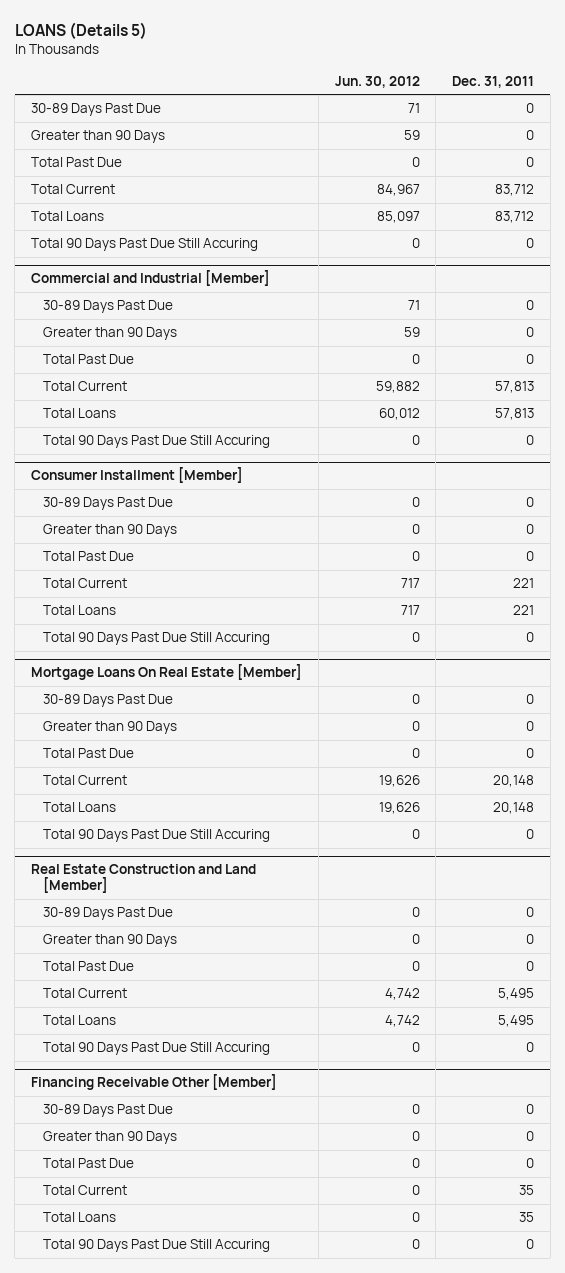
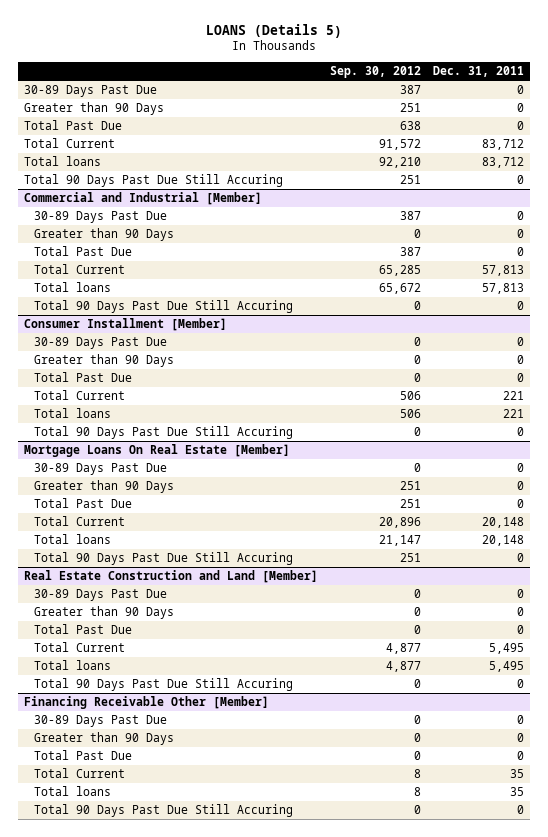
[334,75,420,88] Jun. 30, 2012 -> none
none -> [329,65,421,78] Sep. 30, 2012
[30,211,104,222] Total Loans -> [23,156,101,167] Total loans
[42,408,116,419] Total Loans -> [34,282,112,293] Total loans
[42,605,116,616] Total Loans -> [34,408,112,419] Total loans
[42,802,116,813] Total Loans -> [34,534,112,545] Total loans
[42,1015,116,1026] Total Loans -> [34,660,112,671] Total loans
[42,1212,116,1223] Total Loans -> [34,786,112,797] Total loans

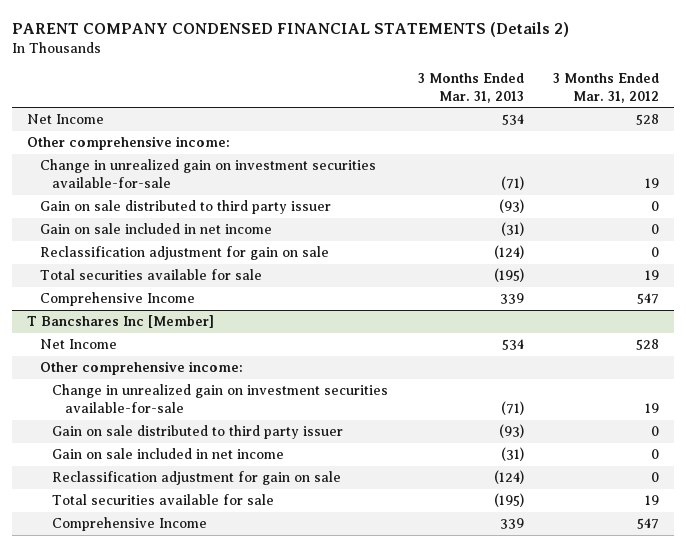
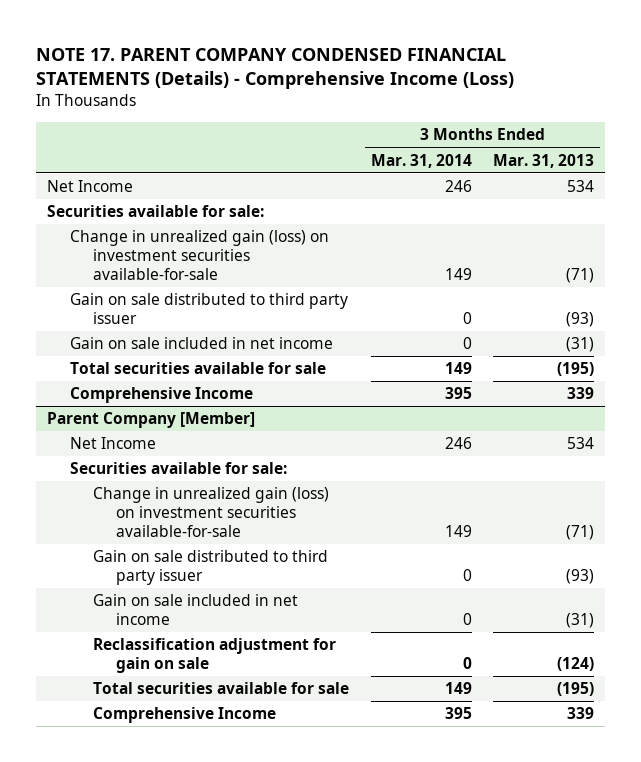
[12,21,570,37] PARENT COMPANY CONDENSED FINANCIAL STATEMENTS (Details 2) -> [36,47,515,89] NOTE 17. PARENT COMPANY CONDENSED FINANCIAL STATEMENTS (Details) - Comprehensive Income (Loss)
[553,73,660,103] 3 Months Ended Mar. 31, 2012 -> none
none -> [370,153,472,168] Mar. 31, 2014
[26,136,230,151] Other comprehensive income: -> none
none -> [47,205,265,218] Securities available for sale:
[39,159,376,188] Change in unrealized gain on investment securities available-for-sale -> [70,230,330,280] Change in unrealized gain (loss) on investment securities available-for-sale
[39,246,329,261] Reclassification adjustment for gain on sale -> none
[26,315,214,329] T Bancshares Inc [Member] -> none
none -> [47,412,256,429] Parent Company [Member]
[39,361,243,376] Other comprehensive income: -> none
none -> [70,462,288,475] Securities available for sale:
[52,384,389,413] Change in unrealized gain on investment securities available-for-sale -> [93,487,330,537] Change in unrealized gain (loss) on investment securities available-for-sale

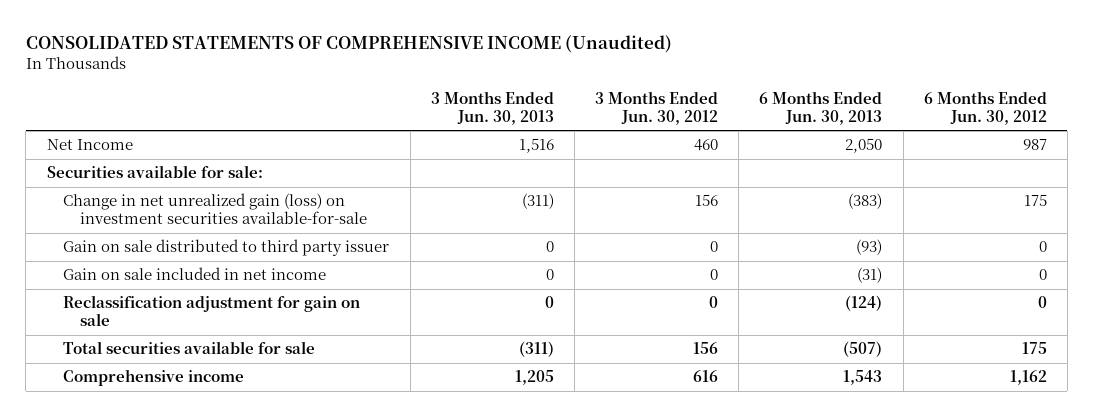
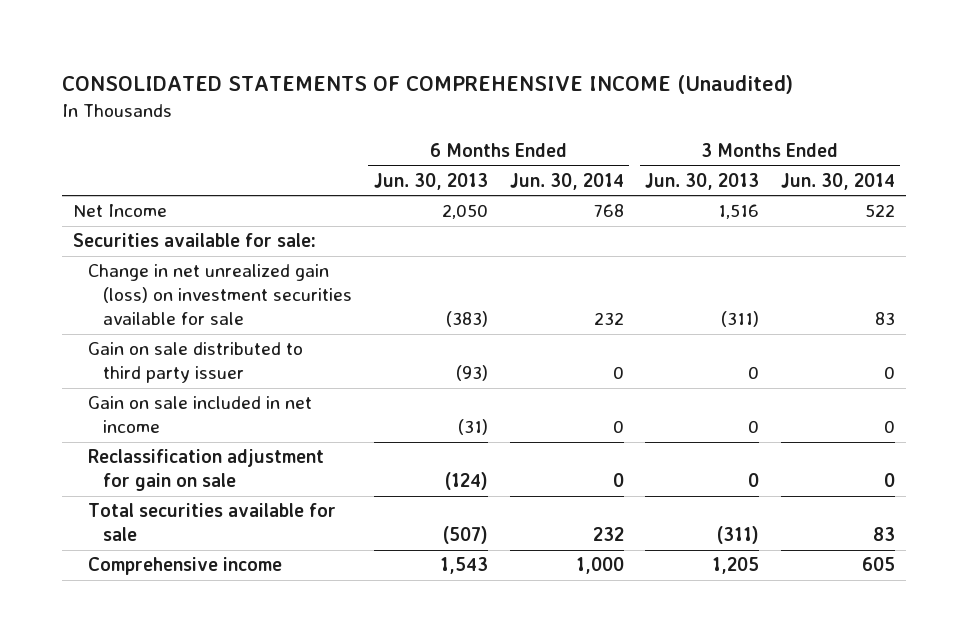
[595,90,719,125] 3 Months Ended Jun. 30, 2012 -> none
[923,90,1047,125] 6 Months Ended Jun. 30, 2012 -> none
none -> [509,172,624,190] Jun. 30, 2014
none -> [780,172,895,190] Jun. 30, 2014
[63,193,368,225] Change in net unrealized gain (loss) on investment securities available-for-sale -> [88,264,353,326] Change in net unrealized gain (loss) on investment securities available for sale

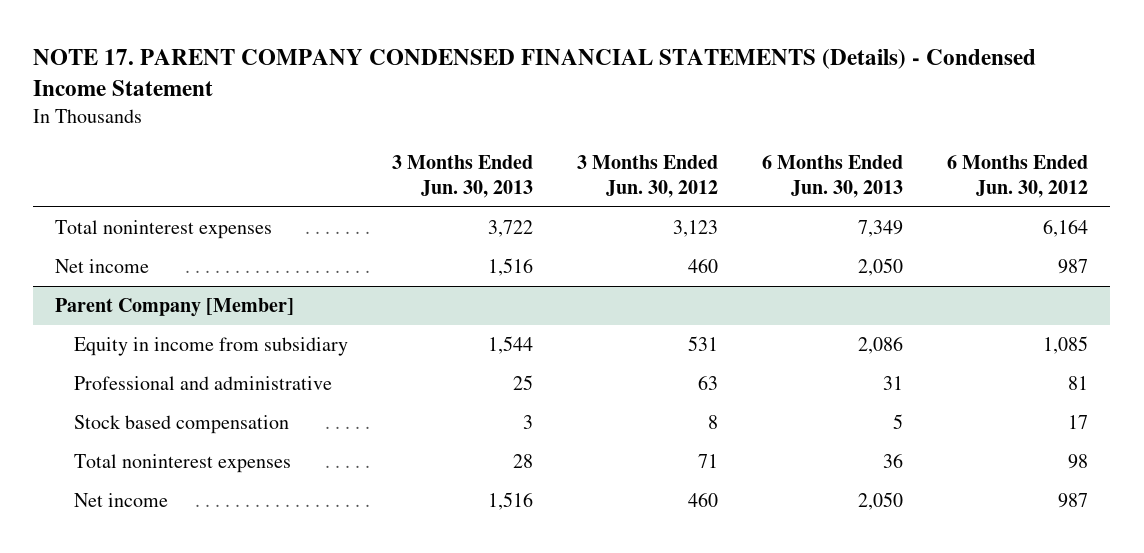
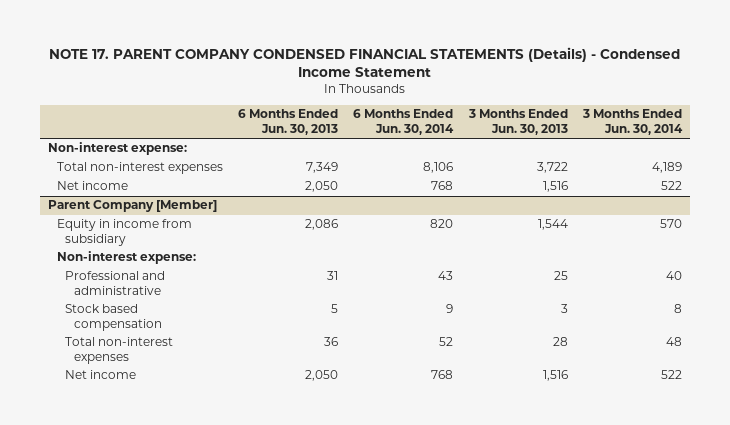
[577,155,719,198] 3 Months Ended Jun. 30, 2012 -> none
[947,155,1089,198] 6 Months Ended Jun. 30, 2012 -> none
none -> [353,109,455,136] 6 Months Ended Jun. 30, 2014
none -> [582,109,684,136] 3 Months Ended Jun. 30, 2014
none -> [47,142,187,156] Non-interest expense:
[55,220,273,240] Total noninterest expenses -> [56,162,223,175] Total non-interest expenses
none -> [56,251,196,265] Non-interest expense:
[74,454,292,474] Total noninterest expenses -> [65,337,174,365] Total non-interest expenses

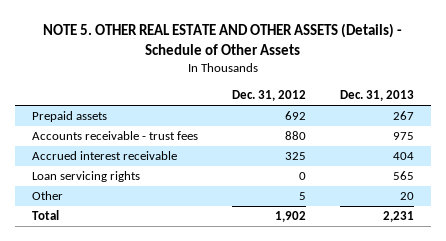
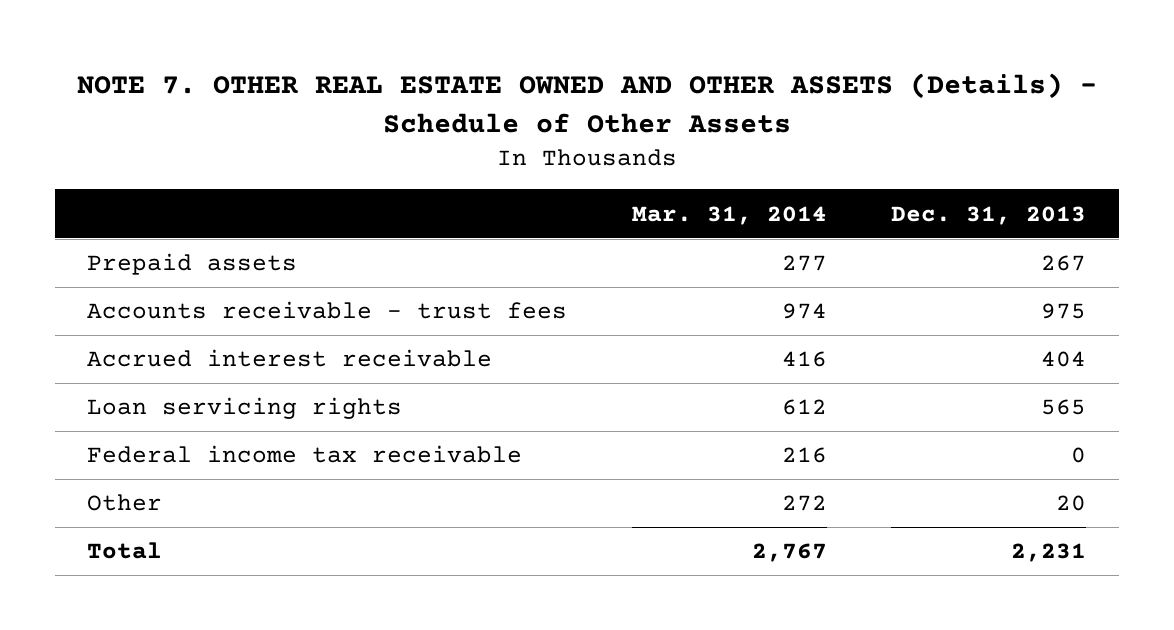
[42,22,402,55] NOTE 5. OTHER REAL ESTATE AND OTHER ASSETS (Details) - Schedule of Other Assets -> [76,73,1097,133] NOTE 7. OTHER REAL ESTATE OWNED AND OTHER ASSETS (Details) - Schedule of Other Assets
[231,90,306,102] Dec. 31, 2012 -> none
none -> [631,205,827,225] Mar. 31, 2014
none -> [87,445,523,464] Federal income tax receivable

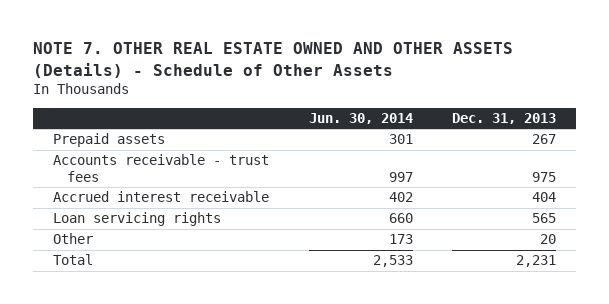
[631,205,827,225] Mar. 31, 2014 -> none
none -> [308,112,413,124] Jun. 30, 2014
[87,445,523,464] Federal income tax receivable -> none

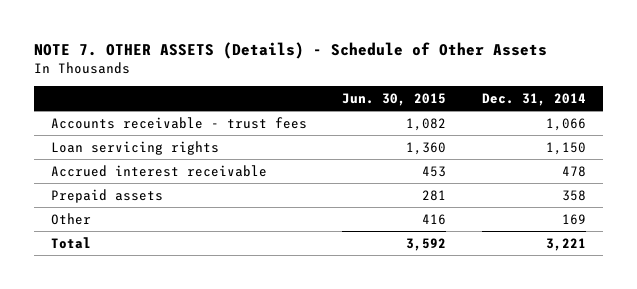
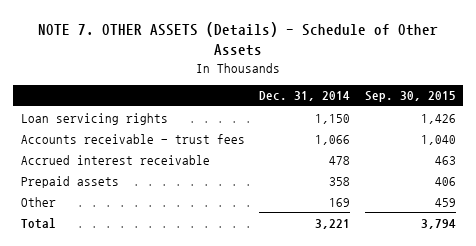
[342,92,447,106] Jun. 30, 2015 -> none
none -> [364,91,456,103] Sep. 30, 2015
[51,116,308,129] Accounts receivable - trust fees -> [20,133,245,144] Accounts receivable - trust fees

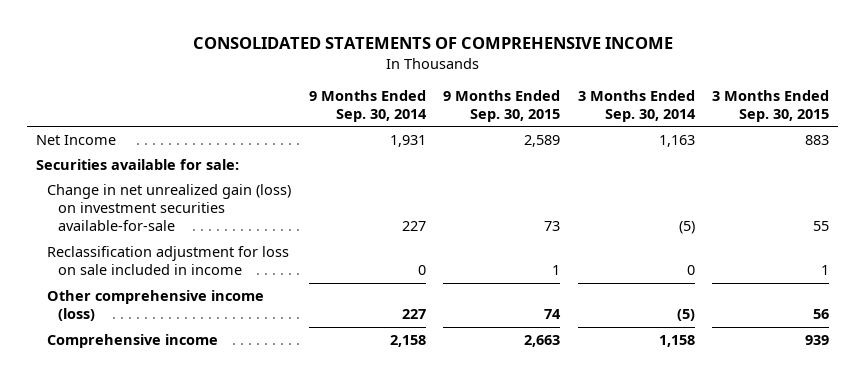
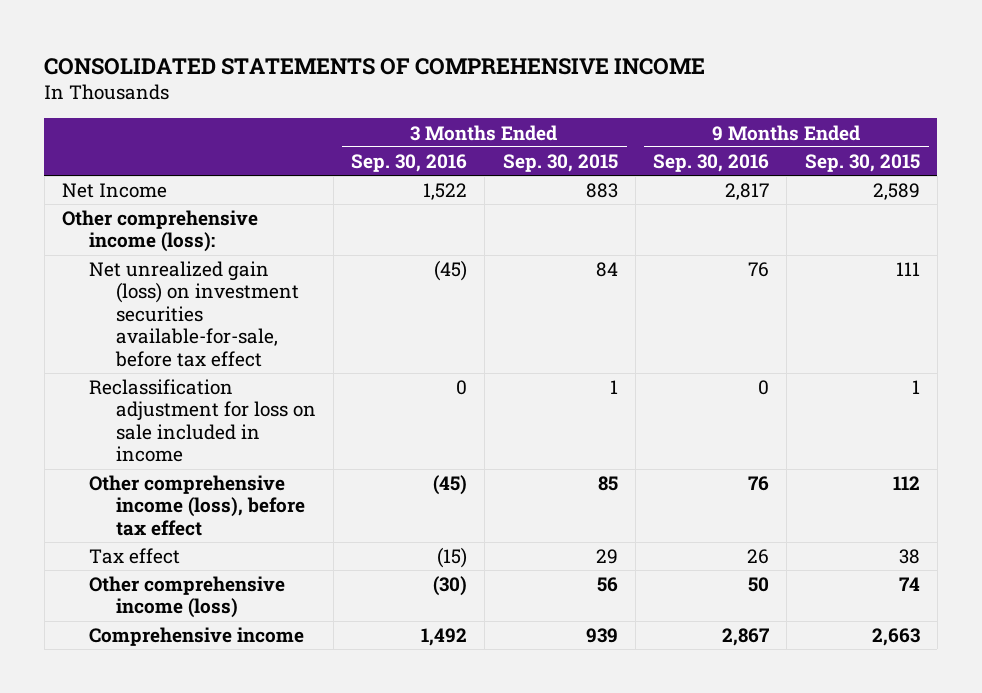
[308,89,427,123] 9 Months Ended Sep. 30, 2014 -> none
[577,89,696,123] 3 Months Ended Sep. 30, 2014 -> none
none -> [351,154,468,173] Sep. 30, 2016
none -> [653,154,770,173] Sep. 30, 2016
[35,158,239,170] Securities available for sale: -> none
none -> [61,210,258,253] Other comprehensive income (loss):
[46,183,291,232] Change in net unrealized gain (loss) on investment securities available-for-sale -> [88,261,299,367] Net unrealized gain (loss) on investment securities available-for-sale, before tax effect
[544,221,561,232] 73 -> [895,262,920,277] 111
[813,221,830,232] 55 -> [595,262,618,278] 84
none -> [88,475,305,536] Other comprehensive income (loss), before tax effect
none -> [88,548,180,565] Tax effect

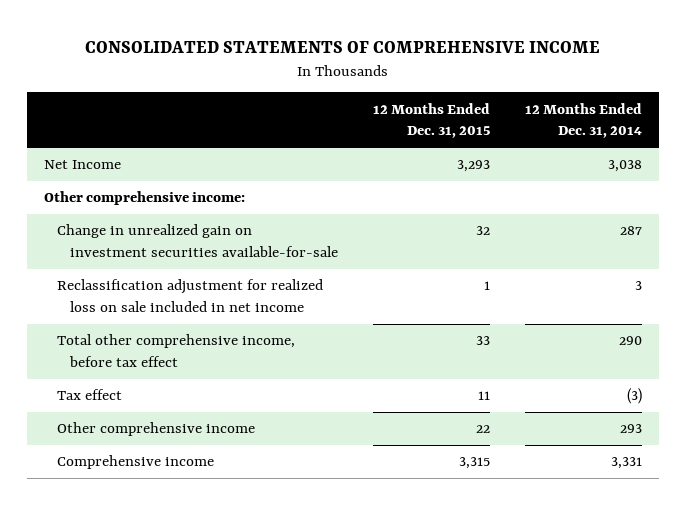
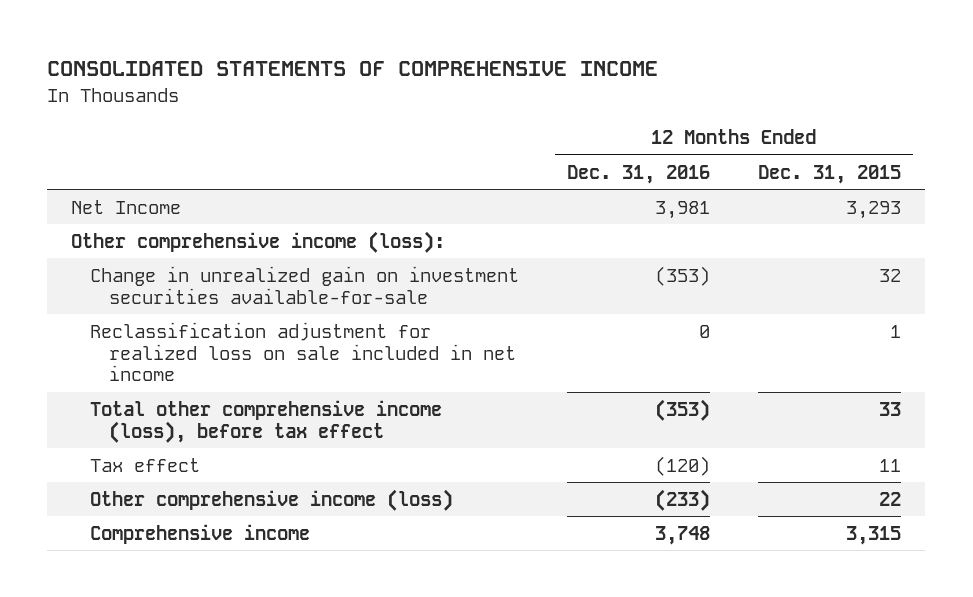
[524,102,642,139] 12 Months Ended Dec. 31, 2014 -> none
none -> [567,164,711,184] Dec. 31, 2016
[44,191,246,206] Other comprehensive income: -> [71,230,446,253] Other comprehensive income (loss):
[56,334,295,367] Total other comprehensive income, before tax effect -> [90,399,443,443] Total other comprehensive income (loss), before tax effect
[56,422,255,437] Other comprehensive income -> [90,488,454,511] Other comprehensive income (loss)

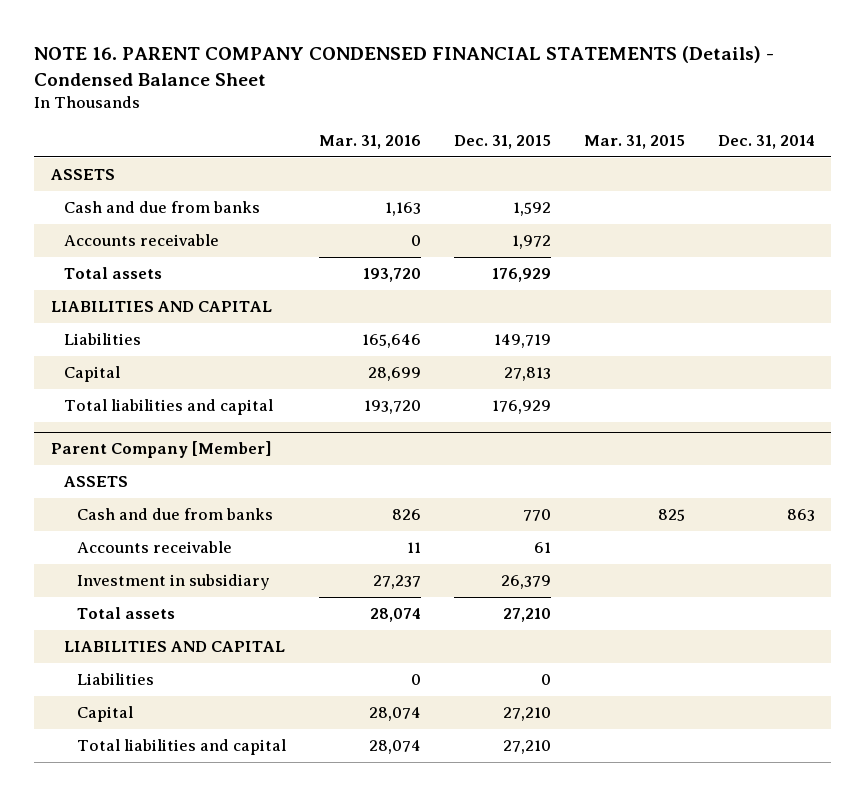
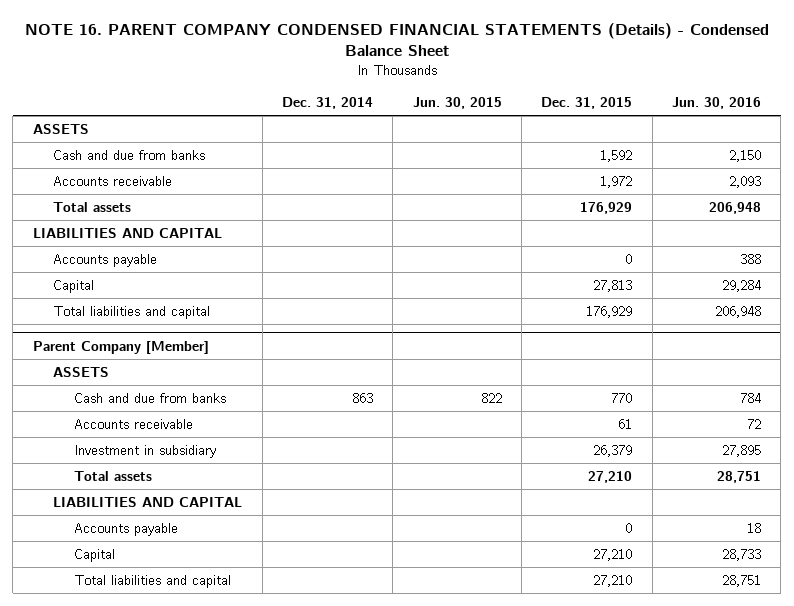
[319,135,422,150] Mar. 31, 2016 -> none
[583,135,685,150] Mar. 31, 2015 -> none
none -> [412,97,502,110] Jun. 30, 2015
none -> [672,97,762,110] Jun. 30, 2016
[63,332,141,345] Liabilities -> none
none -> [53,253,158,267] Accounts payable
[77,672,155,685] Liabilities -> none
none -> [74,522,179,536] Accounts payable

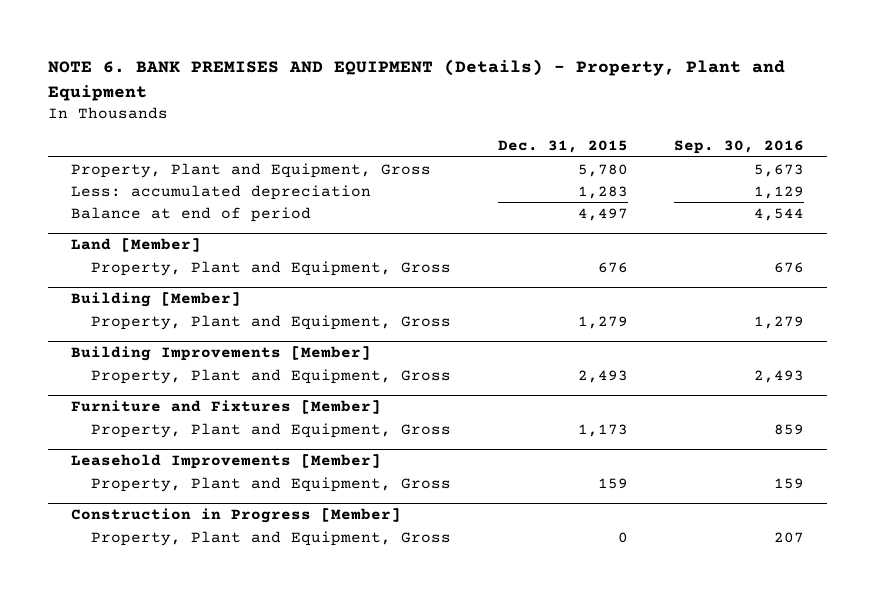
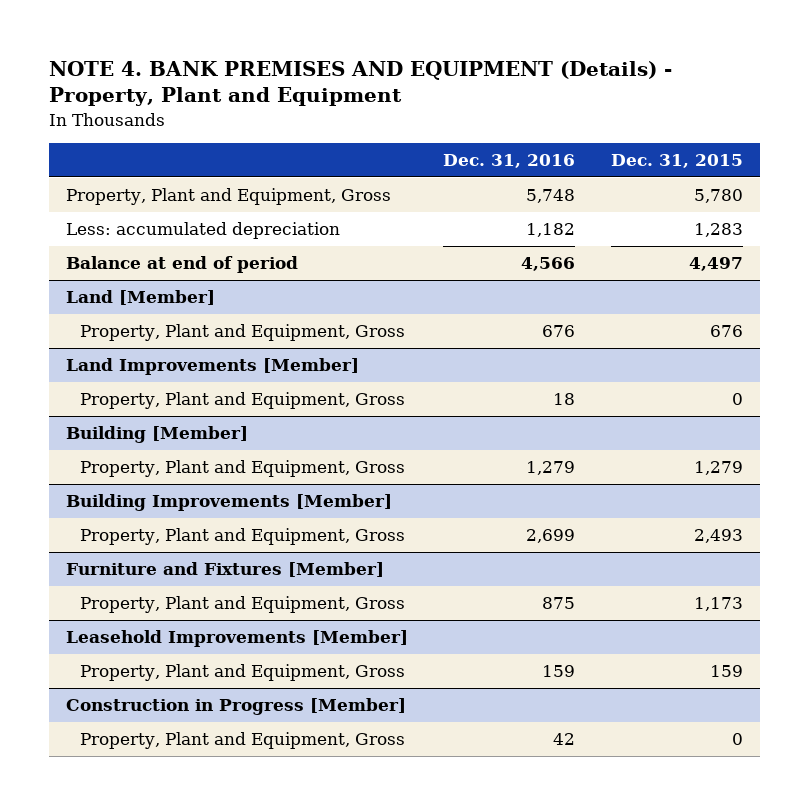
[47,59,785,101] NOTE 6. BANK PREMISES AND EQUIPMENT (Details) - Property, Plant and Equipment -> [48,60,672,107] NOTE 4. BANK PREMISES AND EQUIPMENT (Details) - Property, Plant and Equipment
[673,139,804,154] Sep. 30, 2016 -> none
none -> [443,154,576,169] Dec. 31, 2016
none -> [66,358,360,376] Land Improvements [Member]
none -> [79,392,405,410] Property, Plant and Equipment, Gross

